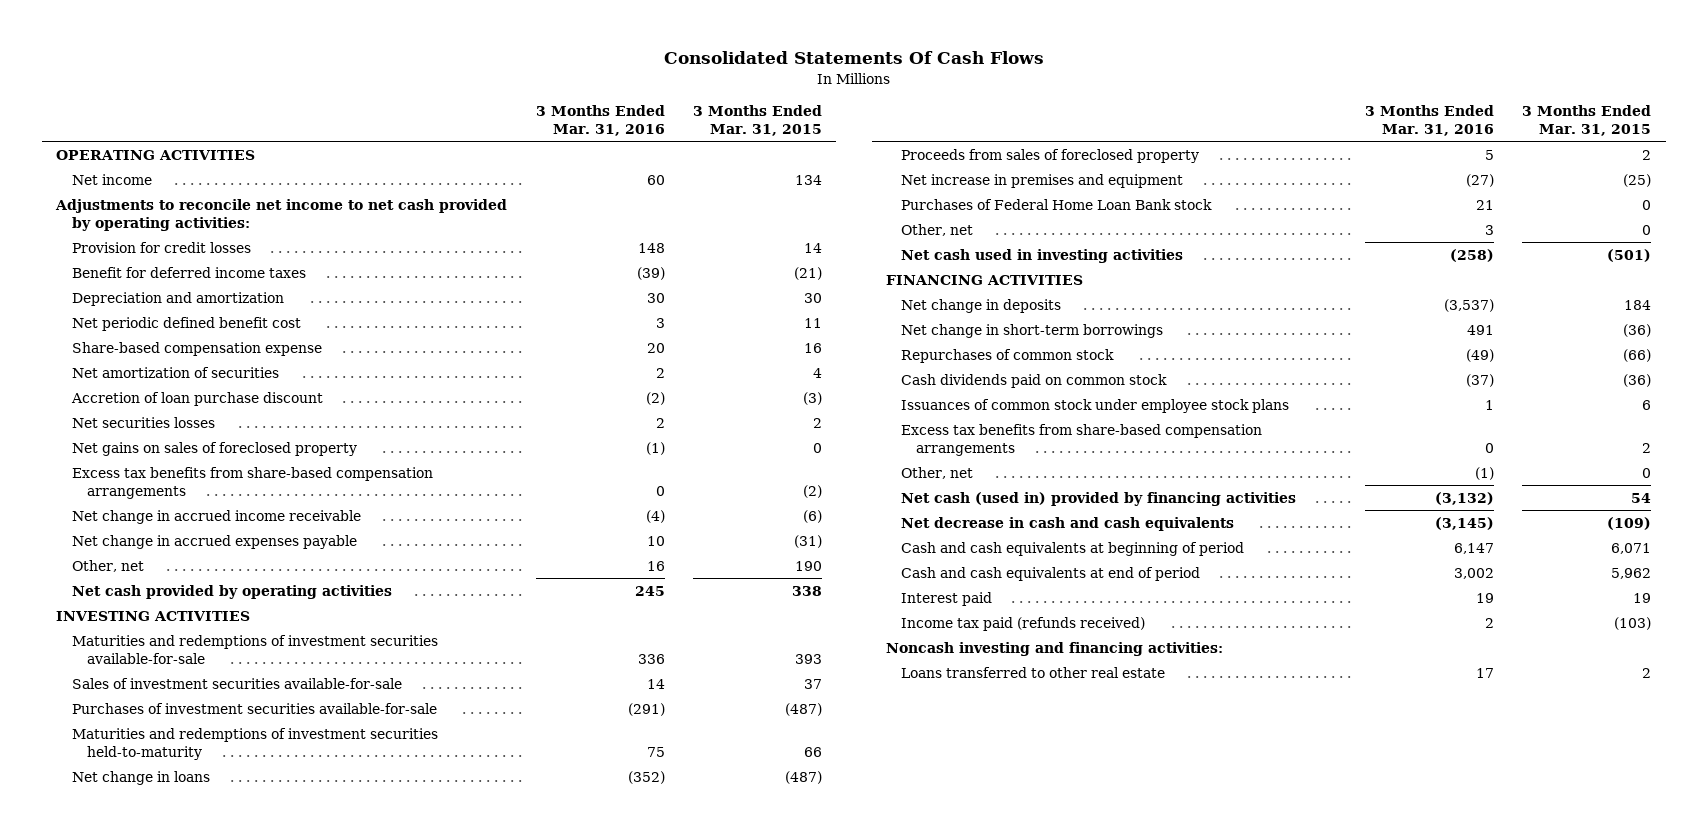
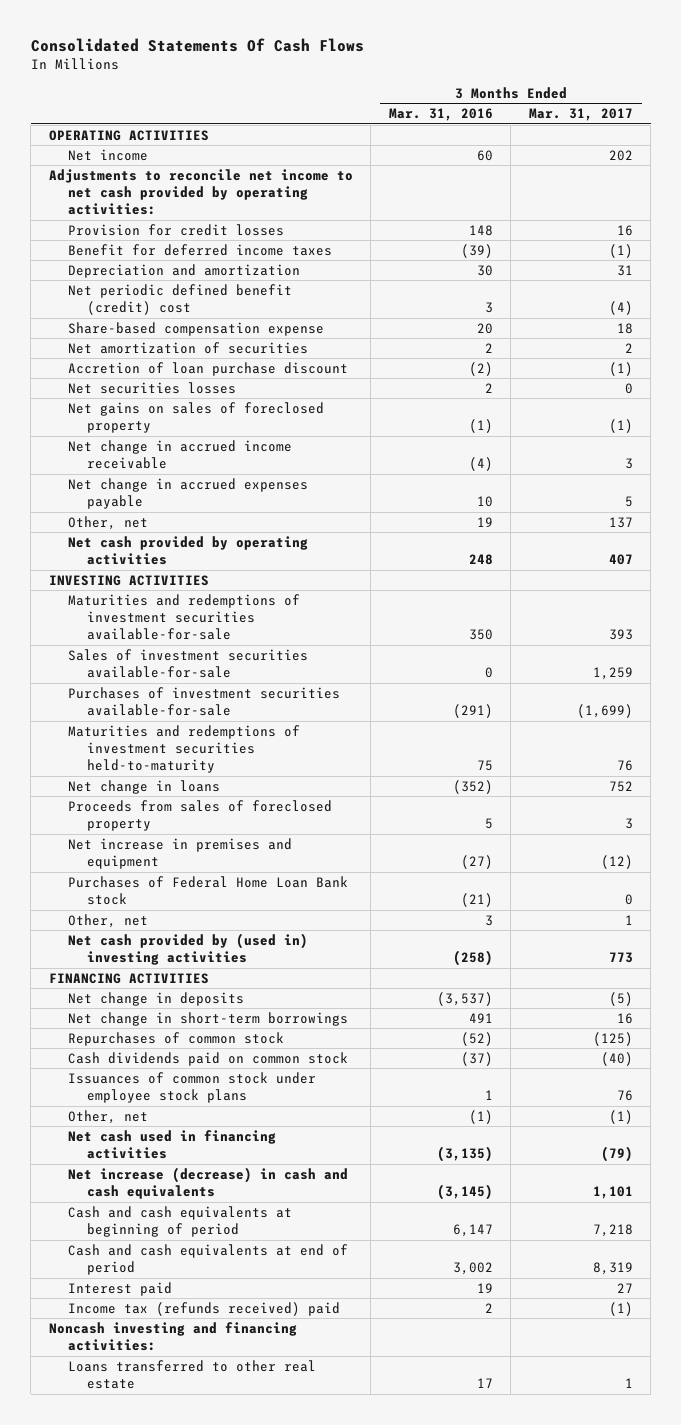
[692,104,822,136] 3 Months Ended Mar. 31, 2015 -> none
none -> [528,107,633,121] Mar. 31, 2017
[71,316,301,331] Net periodic defined benefit cost -> [68,283,293,316] Net periodic defined benefit (credit) cost
[71,466,433,499] Excess tax benefits from share-based compensation arrangements -> none
[646,560,665,571] 16 -> [476,516,493,527] 19
[634,585,665,596] 245 -> [468,554,493,566] 248
[637,653,665,664] 336 -> [468,629,493,641] 350
[646,678,665,689] 14 -> [484,667,493,679] 0
[1476,199,1495,210] 21 -> [460,893,493,908] (21)
[901,248,1184,263] Net cash used in investing activities -> [68,932,309,966] Net cash provided by (used in) investing activities
[1466,348,1495,362] (49) -> [460,1031,493,1046] (52)
[901,423,1263,456] Excess tax benefits from share-based compensation arrangements -> none
[901,491,1297,506] Net cash (used in) provided by financing activities -> [68,1129,277,1160] Net cash used in financing activities
[1435,491,1495,505] (3,132) -> [436,1146,493,1163] (3,135)
[901,516,1235,531] Net decrease in cash and cash equivalents -> [68,1166,349,1200] Net increase (decrease) in cash and cash equivalents
[901,616,1146,631] Income tax paid (refunds received) -> [68,1301,341,1316] Income tax (refunds received) paid

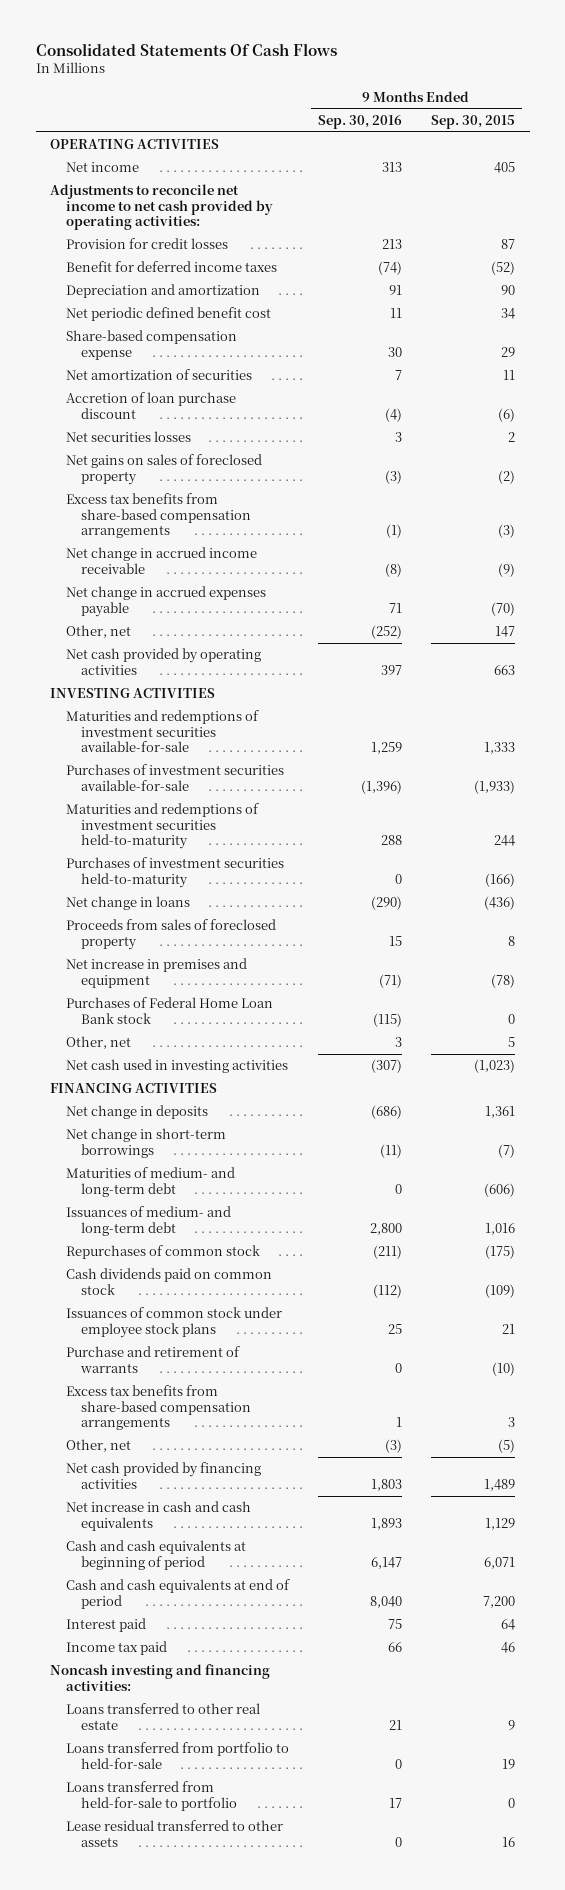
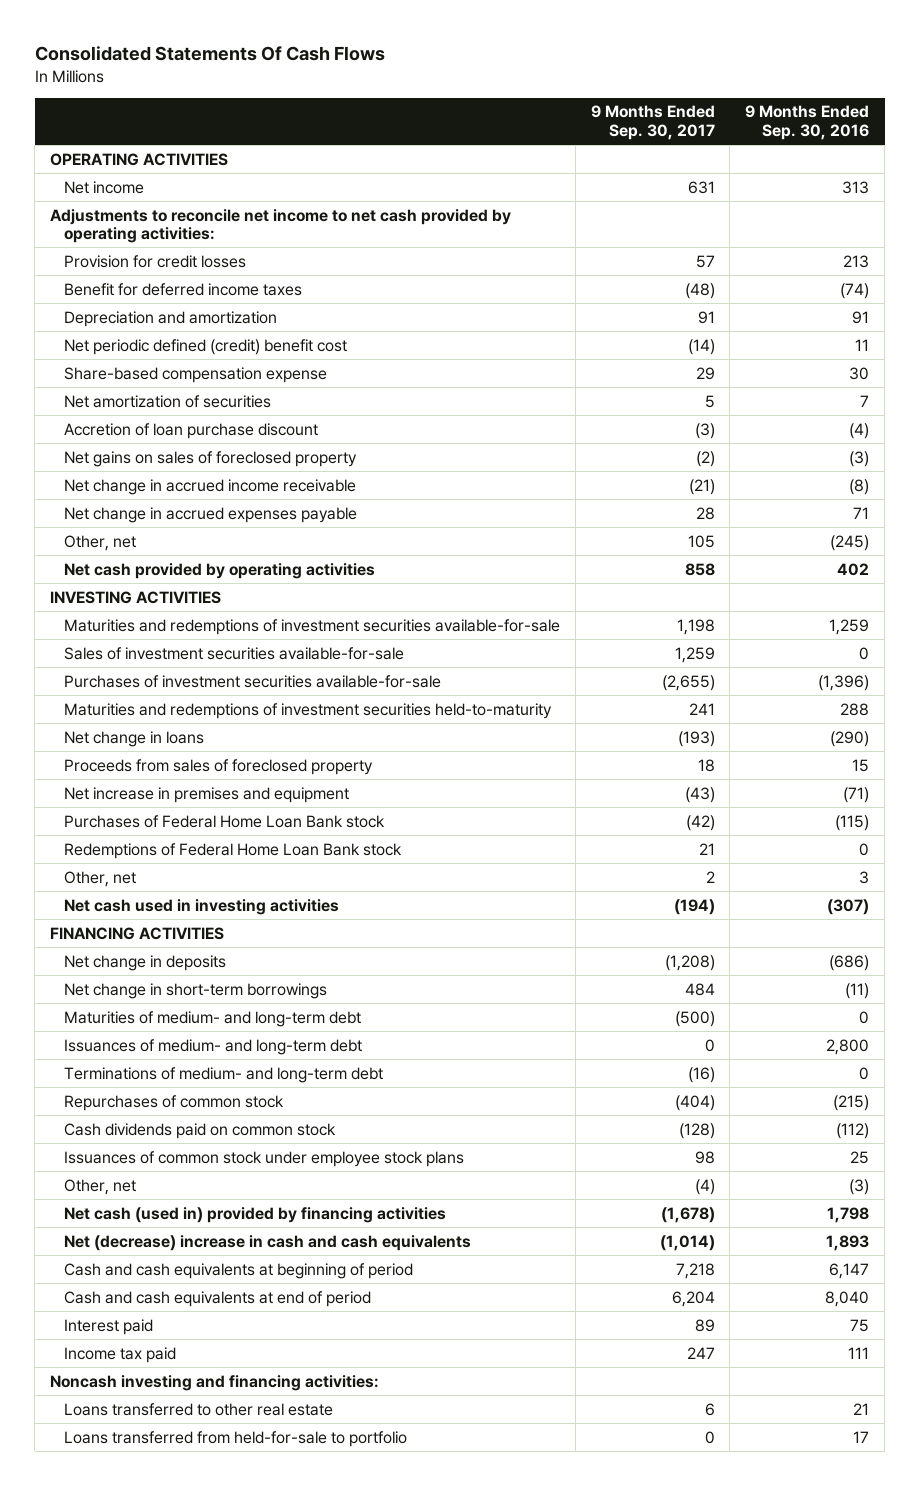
[431,114,516,129] Sep. 30, 2015 -> none
none -> [590,105,715,141] 9 Months Ended Sep. 30, 2017
[65,307,271,322] Net periodic defined benefit cost -> [63,338,347,355] Net periodic defined (credit) benefit cost
[65,431,191,443] Net securities losses -> none
[65,493,251,539] Excess tax benefits from share-based compensation arrangements -> none
[370,625,402,640] (252) -> [830,534,870,551] (245)
[380,664,402,675] 397 -> [837,562,870,576] 402
none -> [63,646,404,660] Sales of investment securities available-for-sale
[65,857,284,888] Purchases of investment securities held-to-maturity -> none
none -> [63,842,402,859] Redemptions of Federal Home Loan Bank stock
none -> [63,1066,383,1083] Terminations of medium- and long-term debt
[372,1245,402,1260] (211) -> [833,1094,870,1111] (215)
[65,1346,240,1373] Purchase and retirement of warrants -> none
[65,1385,251,1431] Excess tax benefits from share-based compensation arrangements -> none
[65,1462,261,1489] Net cash provided by financing activities -> [63,1206,446,1223] Net cash (used in) provided by financing activities
[370,1478,402,1491] 1,803 -> [827,1206,870,1223] 1,798
[65,1501,251,1531] Net increase in cash and cash equivalents -> [63,1234,471,1251] Net (decrease) increase in cash and cash equivalents
[387,1642,402,1653] 66 -> [848,1346,870,1359] 111
[65,1742,289,1769] Loans transferred from portfolio to held-for-sale -> none
[65,1820,283,1847] Lease residual transferred to other assets -> none

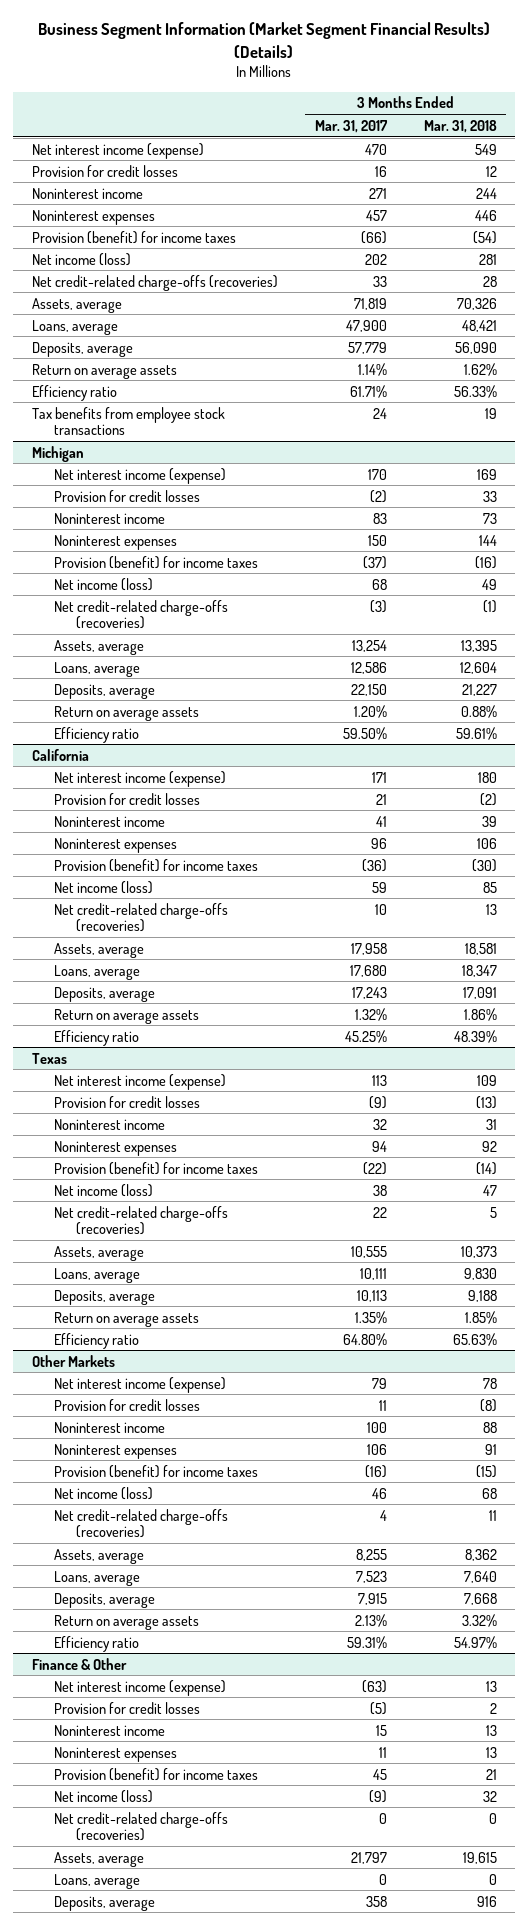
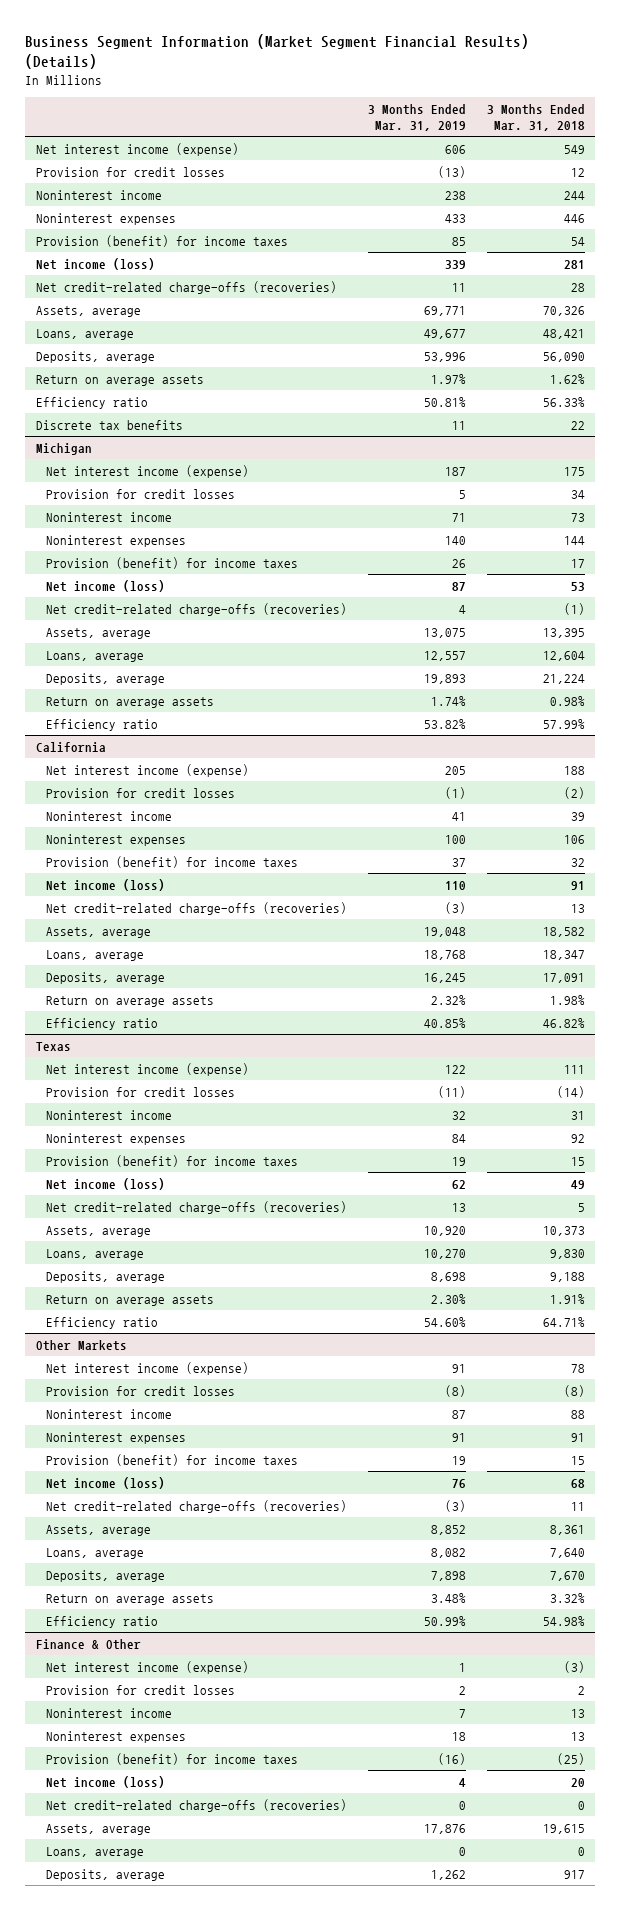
[314,119,388,133] Mar. 31, 2017 -> none
none -> [367,104,466,131] 3 Months Ended Mar. 31, 2019
[472,230,497,244] (54) -> [570,236,585,246] 54
[31,406,225,436] Tax benefits from employee stock transactions -> none
none -> [35,419,183,430] Discrete tax benefits
[476,468,497,480] 169 -> [563,466,585,476] 175
[482,490,497,502] 33 -> [570,489,585,499] 34
[474,555,497,569] (16) -> [570,558,585,568] 17
[481,578,497,590] 49 -> [570,581,585,591] 53
[461,683,497,696] 21,227 -> [542,673,585,684] 21,224
[460,704,497,718] 0.88% -> [549,695,585,706] 0.98%
[455,726,497,740] 59.61% -> [542,718,585,729] 57.99%
[477,771,497,783] 180 -> [563,765,585,775] 188
[471,858,497,872] (30) -> [570,857,585,867] 32
[482,881,497,893] 85 -> [570,880,585,890] 91
[464,942,497,955] 18,581 -> [542,926,585,937] 18,582
[463,1007,497,1021] 1.86% -> [549,994,585,1005] 1.98%
[453,1029,497,1043] 48.39% -> [542,1017,585,1028] 46.82%
[476,1074,497,1086] 109 -> [563,1064,585,1074] 111
[475,1095,497,1109] (13) -> [556,1085,585,1098] (14)
[475,1161,497,1175] (14) -> [570,1156,585,1166] 15
[482,1184,497,1196] 47 -> [570,1179,585,1189] 49
[464,1310,497,1324] 1.85% -> [549,1293,585,1304] 1.91%
[452,1332,497,1346] 65.63% -> [542,1316,585,1327] 64.71%
[475,1464,497,1478] (15) -> [570,1455,585,1465] 15
[464,1548,497,1561] 8,362 -> [549,1524,585,1535] 8,361
[463,1592,497,1605] 7,668 -> [549,1570,585,1581] 7,670
[453,1635,497,1649] 54.97% -> [542,1615,585,1626] 54.98%
[485,1680,497,1692] 13 -> [563,1660,585,1673] (3)
[485,1768,497,1780] 21 -> [556,1752,585,1765] (25)
[482,1790,497,1802] 32 -> [570,1777,585,1787] 20
[476,1895,497,1907] 916 -> [563,1869,585,1879] 917

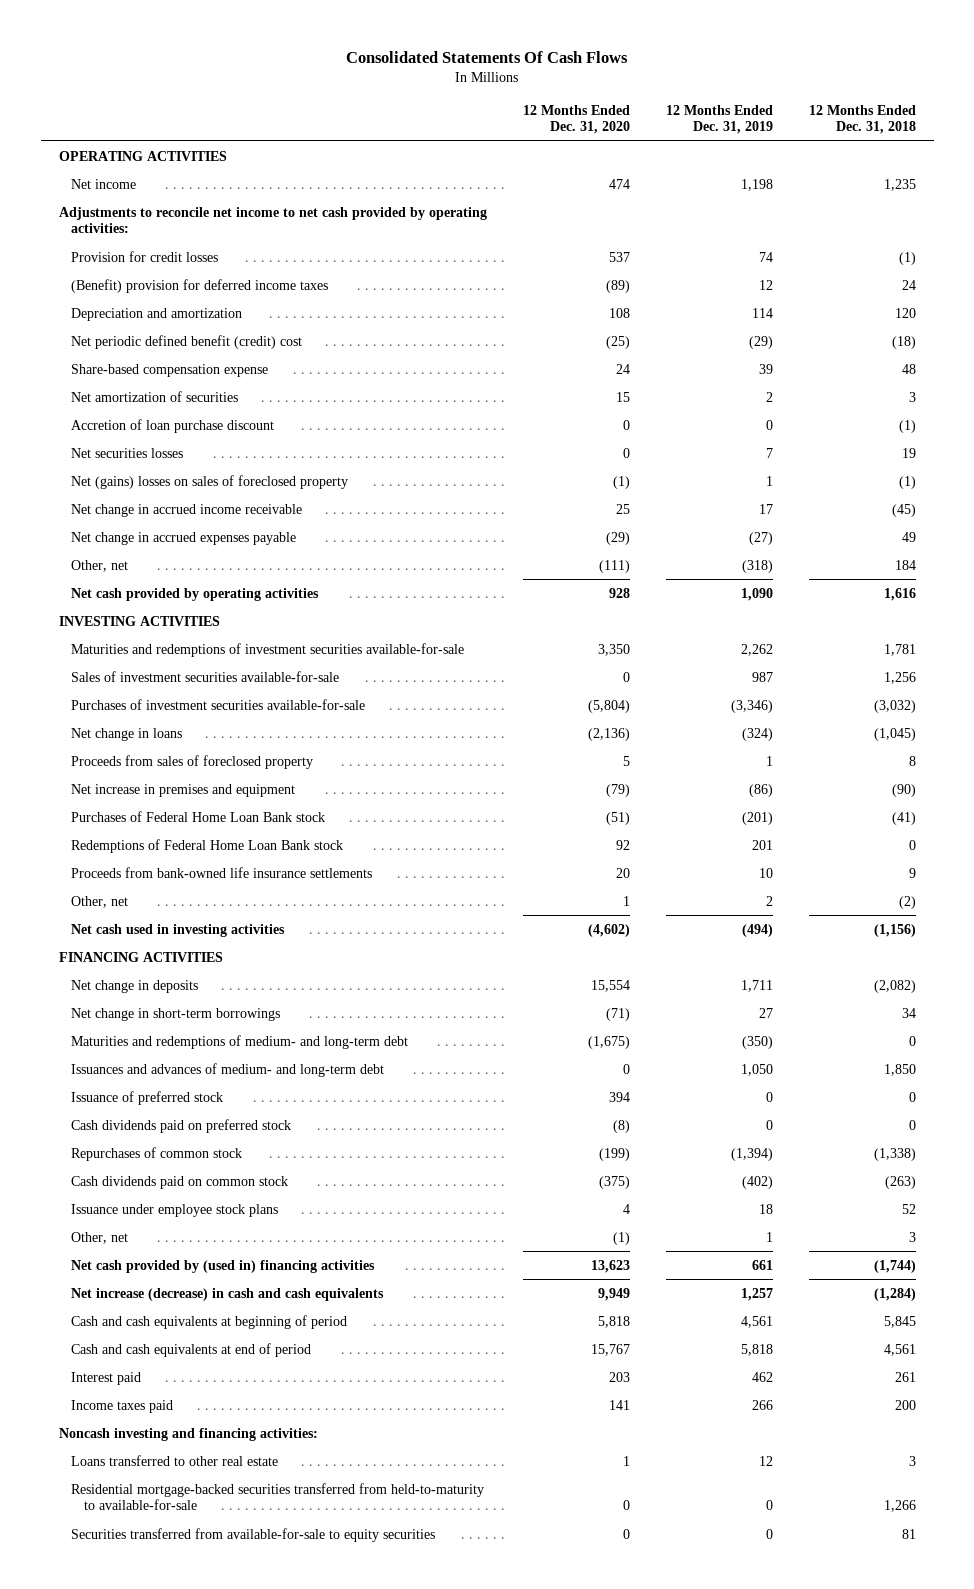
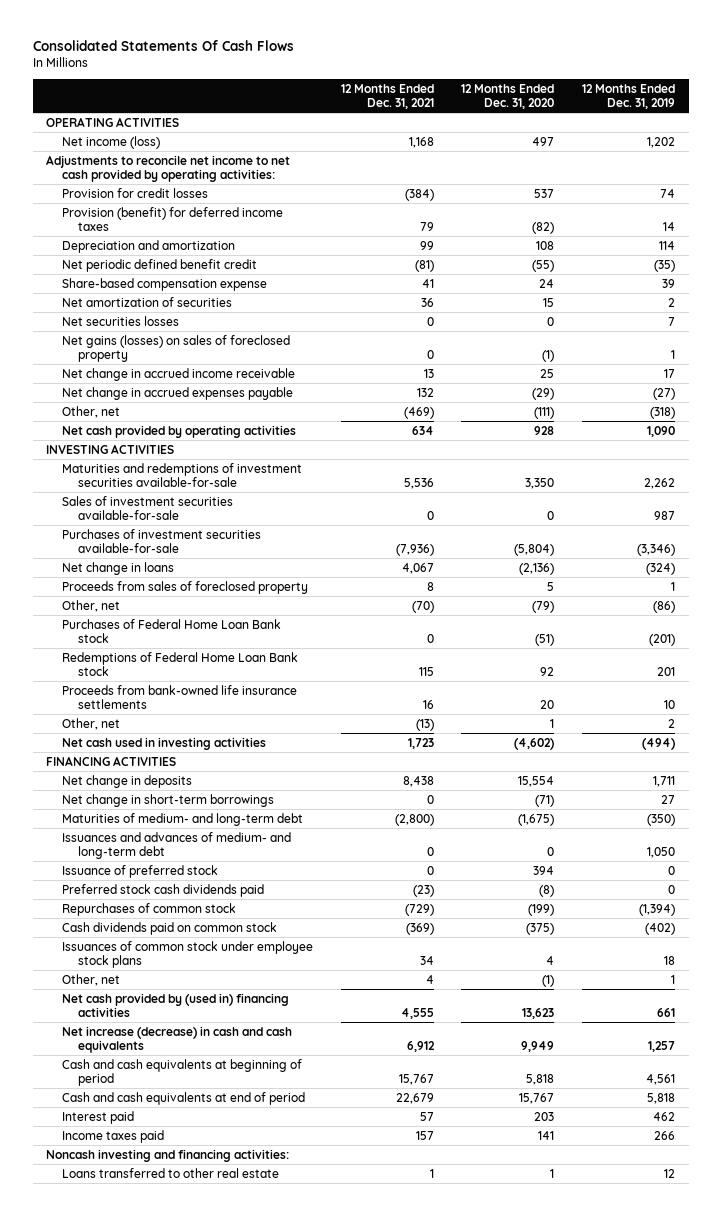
[808,104,916,135] 12 Months Ended Dec. 31, 2018 -> none
none -> [340,83,434,109] 12 Months Ended Dec. 31, 2021
[71,178,137,189] Net income -> [62,135,161,149] Net income (loss)
[608,178,630,189] 474 -> [532,136,555,146] 497
[740,178,773,191] 1,198 -> [646,136,675,148] 1,202
[71,278,329,293] (Benefit) provision for deferred income taxes -> [62,206,284,231] Provision (benefit) for deferred income taxes
[605,279,630,293] (89) -> [532,221,555,234] (82)
[758,279,773,290] 12 -> [662,221,675,231] 14
[71,334,303,349] Net periodic defined benefit (credit) cost -> [62,258,258,272] Net periodic defined benefit credit
[605,335,630,349] (25) -> [532,259,555,272] (55)
[748,335,773,349] (29) -> [653,259,675,272] (35)
[71,418,275,433] Accretion of loan purchase discount -> none
[71,474,349,489] Net (gains) losses on sales of foreclosed property -> [62,334,291,362] Net gains (losses) on sales of foreclosed property
[71,783,296,797] Net increase in premises and equipment -> [62,599,121,612] Other, net
[71,1034,409,1049] Maturities and redemptions of medium- and long-term debt -> [62,812,304,826] Maturities of medium- and long-term debt
[71,1118,292,1133] Cash dividends paid on preferred stock -> [62,883,265,897] Preferred stock cash dividends paid
[71,1203,279,1217] Issuance under employee stock plans -> [62,940,314,968] Issuances of common stock under employee stock plans
[71,1482,485,1511] Residential mortgage-backed securities transferred from held-to-maturity to available-for-sale -> none
[71,1527,436,1542] Securities transferred from available-for-sale to equity securities -> none

